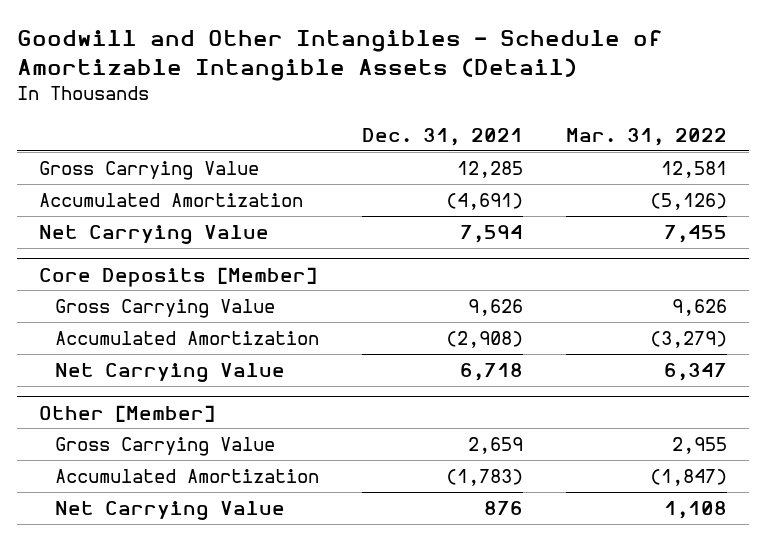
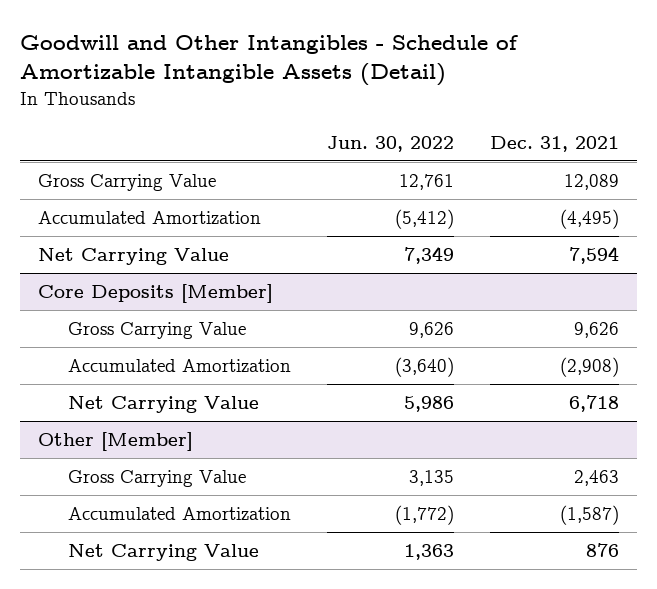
[566,127,728,146] Mar. 31, 2022 -> none
none -> [326,136,454,153] Jun. 30, 2022
[457,160,524,178] 12,285 -> [563,173,619,190] 12,089
[446,192,524,210] (4,691) -> [559,208,619,229] (4,495)
[468,436,524,454] 2,659 -> [573,469,619,486] 2,463
[446,468,524,486] (1,783) -> [559,504,619,525] (1,587)

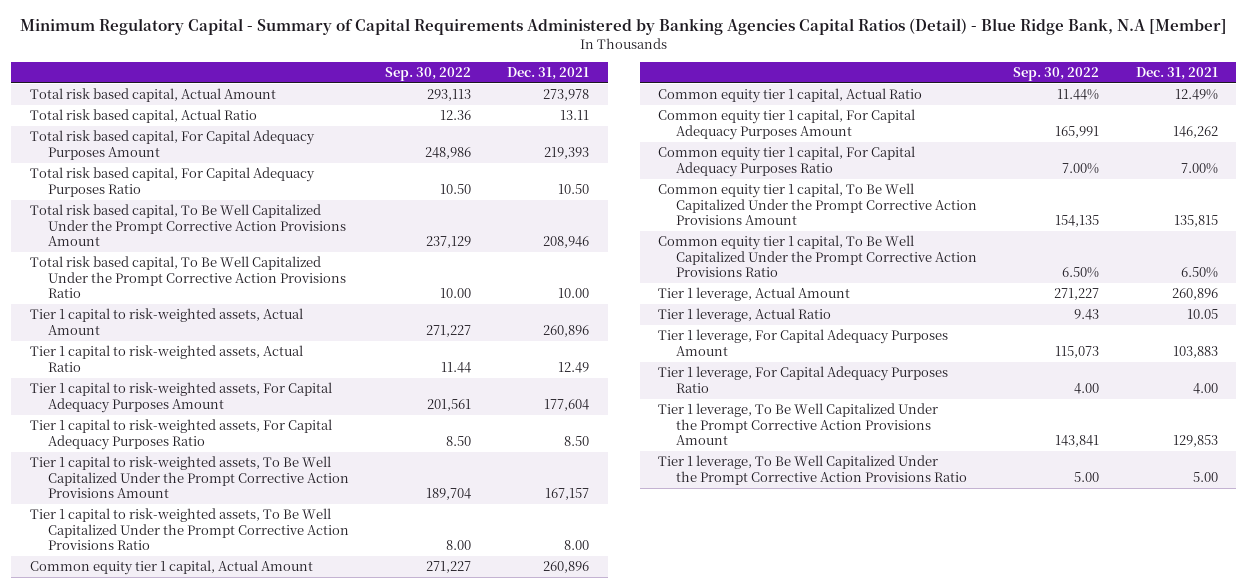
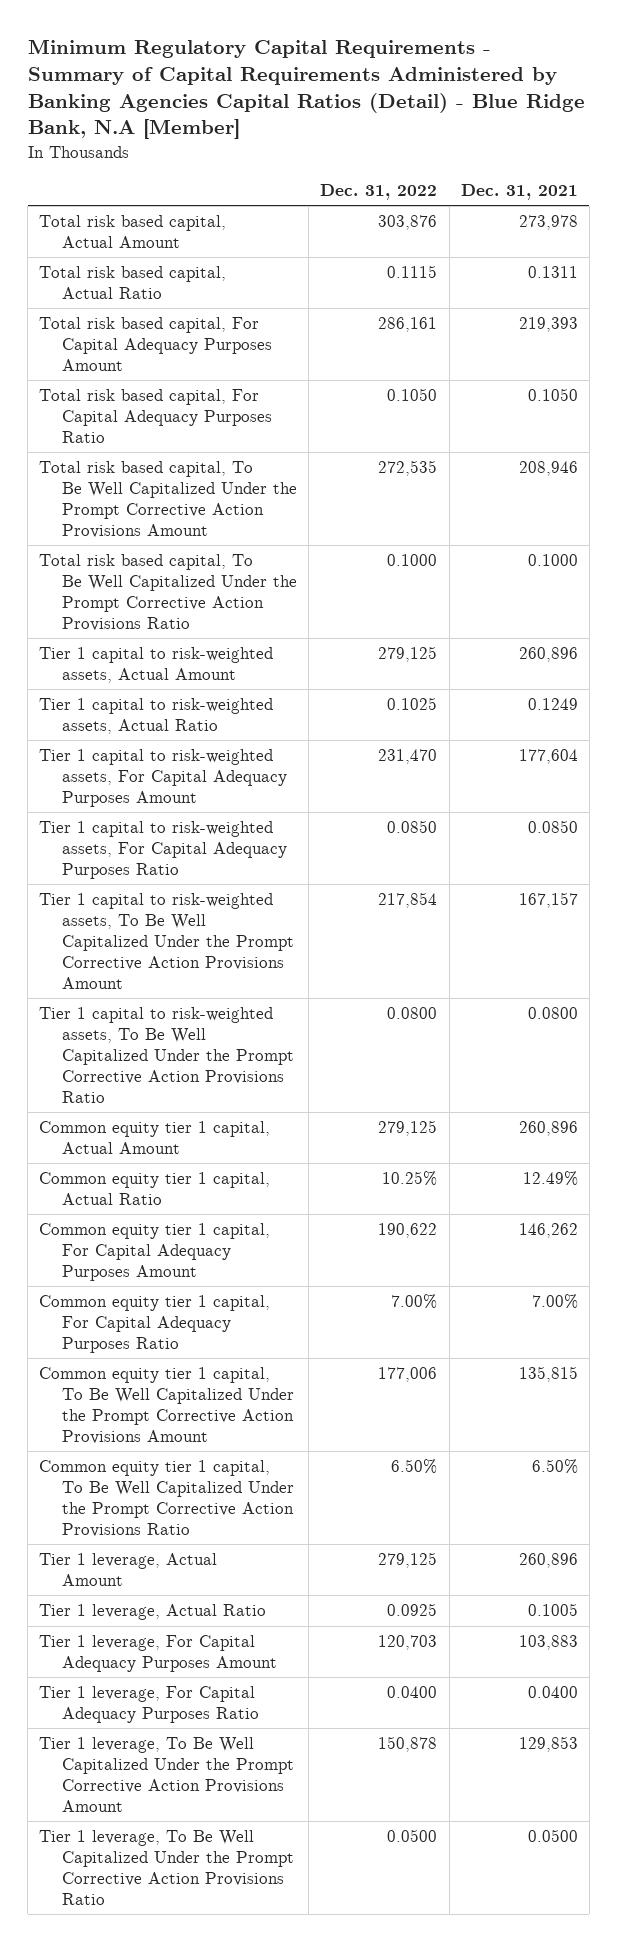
[19,18,1227,36] Minimum Regulatory Capital - Summary of Capital Requirements Administered by Banking Agencies Capital Ratios (Detail) - Blue Ridge Bank, N.A [Member] -> [27,39,585,140] Minimum Regulatory Capital Requirements - Summary of Capital Requirements Administered by Banking Agencies Capital Ratios (Detail) - Blue Ridge Bank, N.A [Member]
[385,66,472,81] Sep. 30, 2022 -> none
none -> [320,184,438,201] Dec. 31, 2022
[560,110,590,121] 13.11 -> [527,266,578,279] 0.1311
[558,183,590,194] 10.50 -> [527,388,578,402] 0.1050
[558,288,590,299] 10.00 -> [527,554,578,567] 0.1000
[558,361,590,373] 12.49 -> [527,698,578,711] 0.1249
[564,435,590,446] 8.50 -> [527,820,578,834] 0.0850
[564,540,590,551] 8.00 -> [527,1007,578,1020] 0.0800
[1186,309,1218,320] 10.05 -> [527,1603,578,1617] 0.1005
[1192,382,1218,394] 4.00 -> [527,1686,578,1699] 0.0400
[1192,471,1218,482] 5.00 -> [527,1829,578,1843] 0.0500

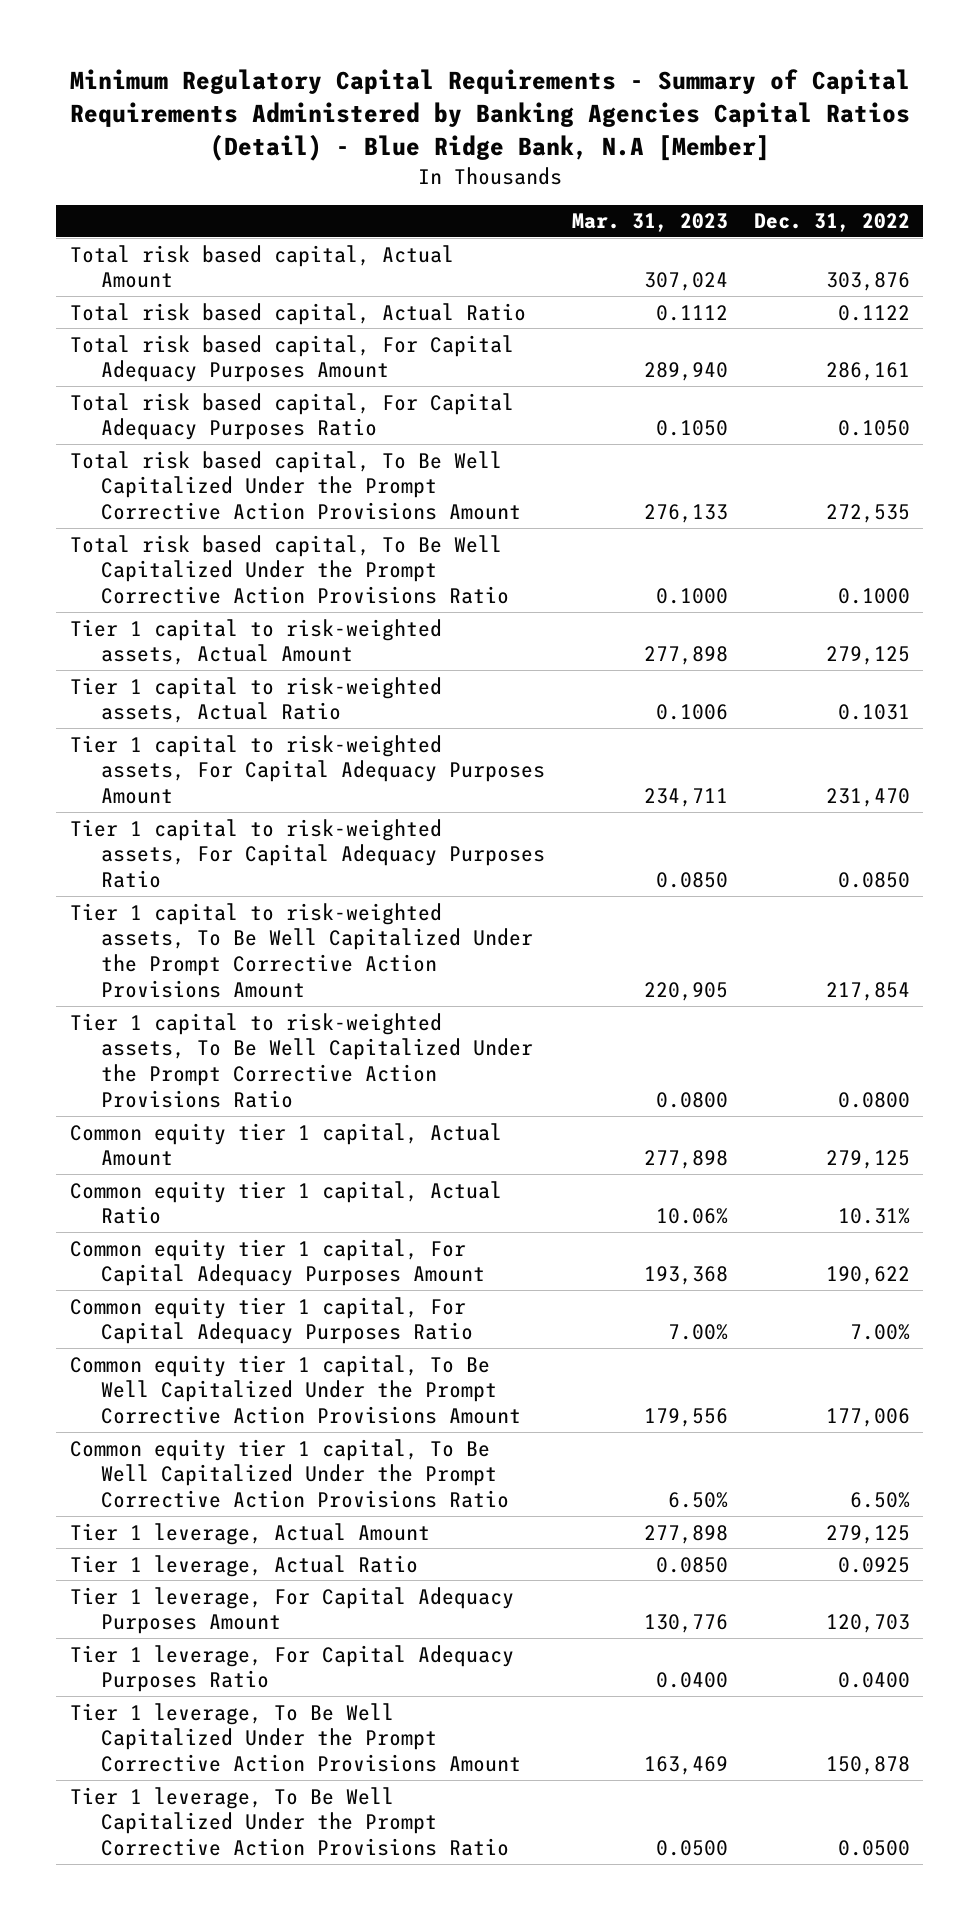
[460,184,578,201] Dec. 31, 2021 -> none
none -> [571,213,728,233] Mar. 31, 2023
[387,265,438,279] 0.1115 -> [838,304,911,321] 0.1122
[387,697,438,711] 0.1025 -> [838,704,911,721] 0.1031
[382,1171,438,1187] 10.25% -> [838,1208,911,1225] 10.31%

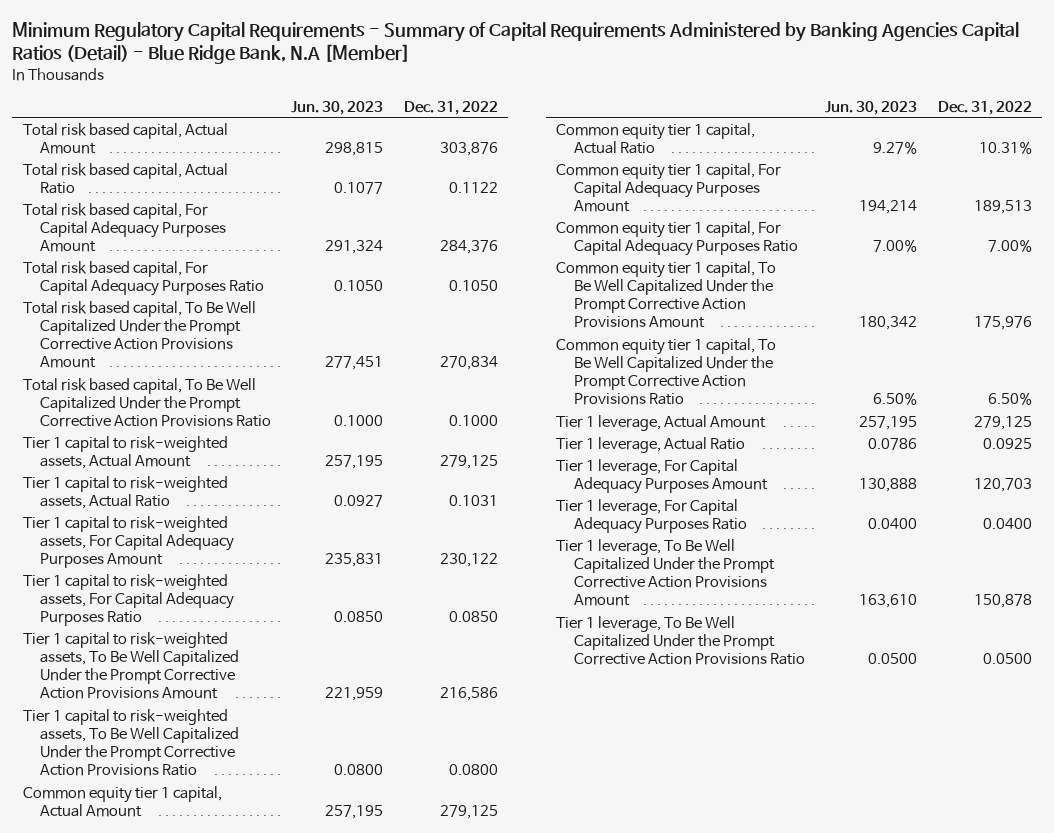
[571,213,728,233] Mar. 31, 2023 -> none
none -> [291,100,384,115] Jun. 30, 2023
[826,362,911,382] 286,161 -> [439,239,498,254] 284,376
[826,504,911,524] 272,535 -> [439,355,498,370] 270,834
[826,788,911,808] 231,470 -> [439,552,498,567] 230,122
[826,982,911,1002] 217,854 -> [439,686,498,701] 216,586
[826,1266,911,1286] 190,622 -> [973,199,1032,214] 189,513
[826,1408,911,1428] 177,006 -> [973,315,1032,330] 175,976

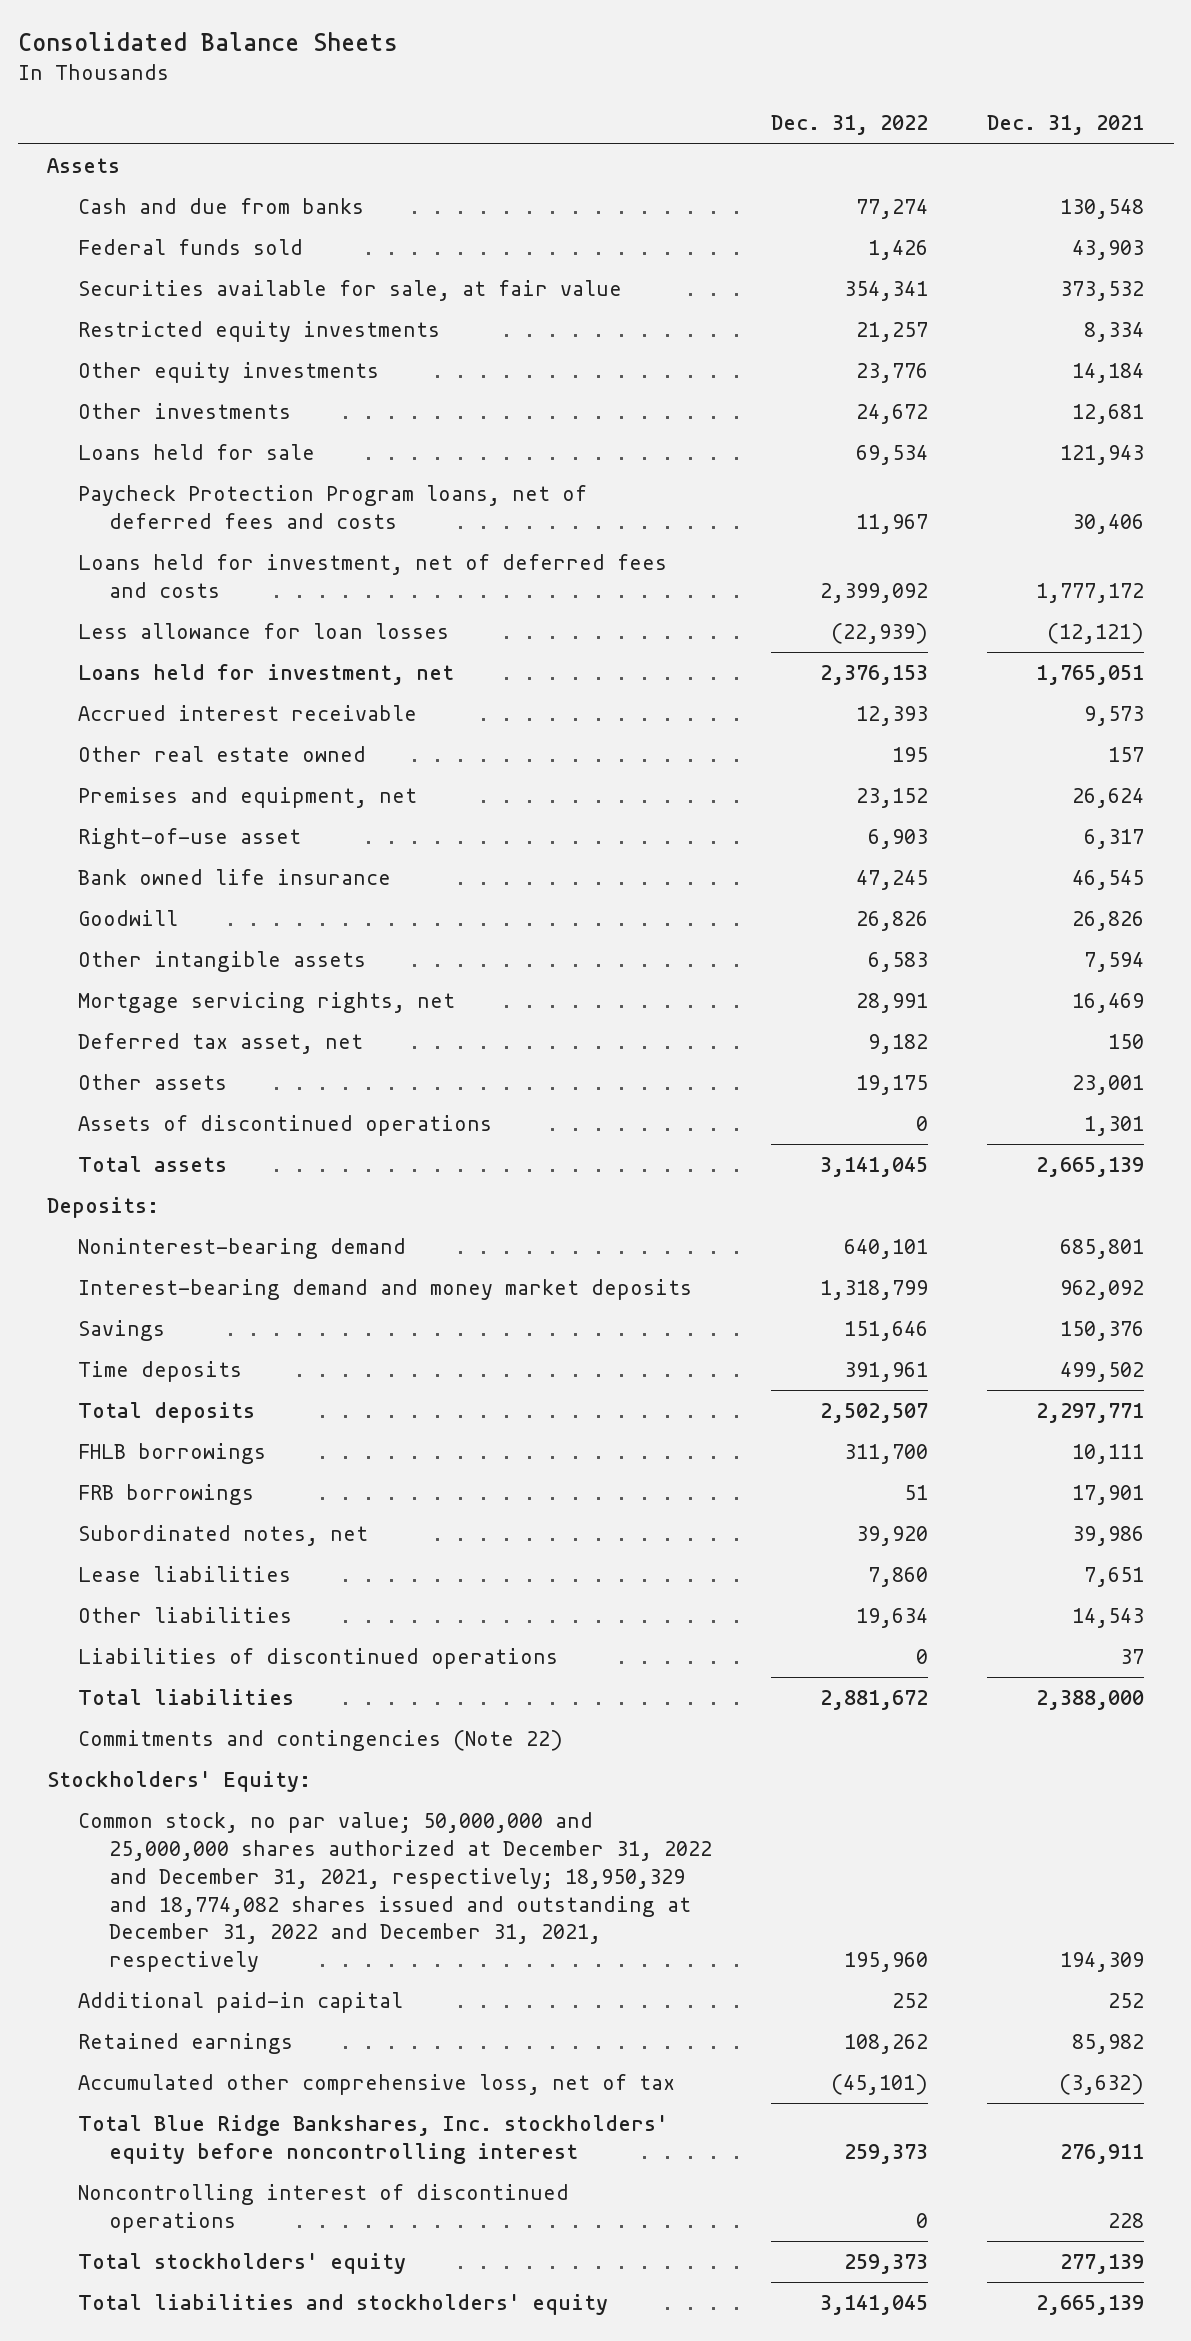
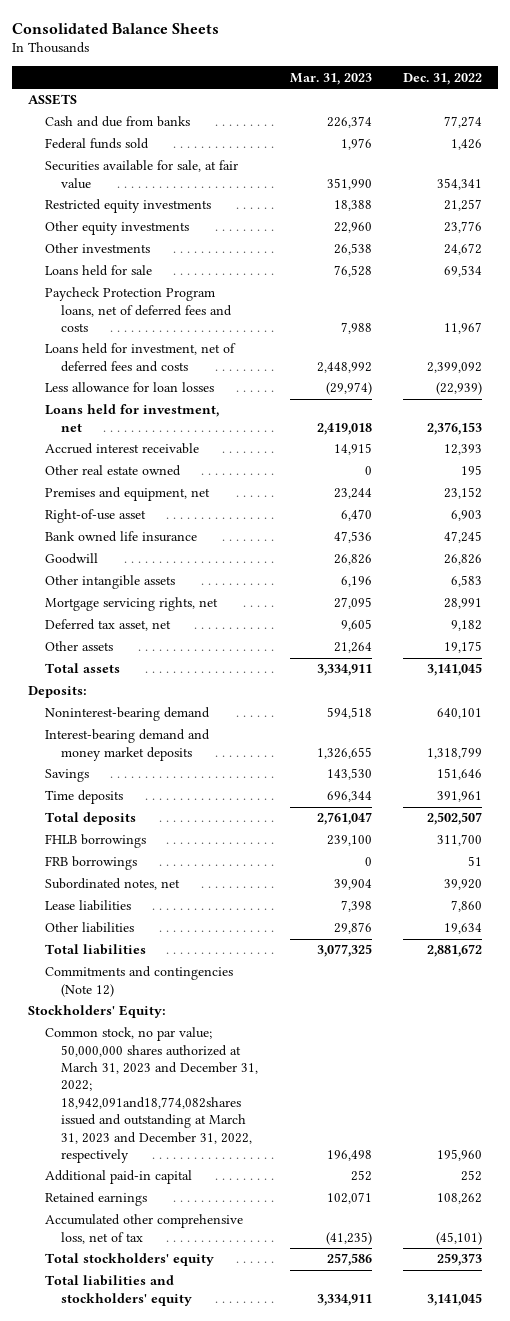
[987,115,1145,136] Dec. 31, 2021 -> none
none -> [289,72,372,85] Mar. 31, 2023
[47,158,121,174] Assets -> [27,94,77,106] ASSETS
[78,1115,493,1137] Assets of discontinued operations -> none
[78,1648,559,1670] Liabilities of discontinued operations -> none
[78,1730,564,1752] Commitments and contingencies (Note 22) -> [44,966,233,997] Commitments and contingencies (Note 12)
[78,1812,713,1973] Common stock, no par value; 50,000,000 and 25,000,000 shares authorized at December 31, 2022 and December 31, 2021, respectively; 18,950,329 and 18,774,082 shares issued and outstanding at December 31, 2022 and December 31, 2021, respectively -> [44,1027,259,1163] Common stock, no par value; 50,000,000 shares authorized at March 31, 2023 and December 31, 2022; 18,942,091and18,774,082shares issued and outstanding at March 31, 2023 and December 31, 2022, respectively
[78,2115,669,2165] Total Blue Ridge Bankshares, Inc. stockholders' equity before noncontrolling interest -> none
[78,2184,570,2234] Noncontrolling interest of discontinued operations -> none

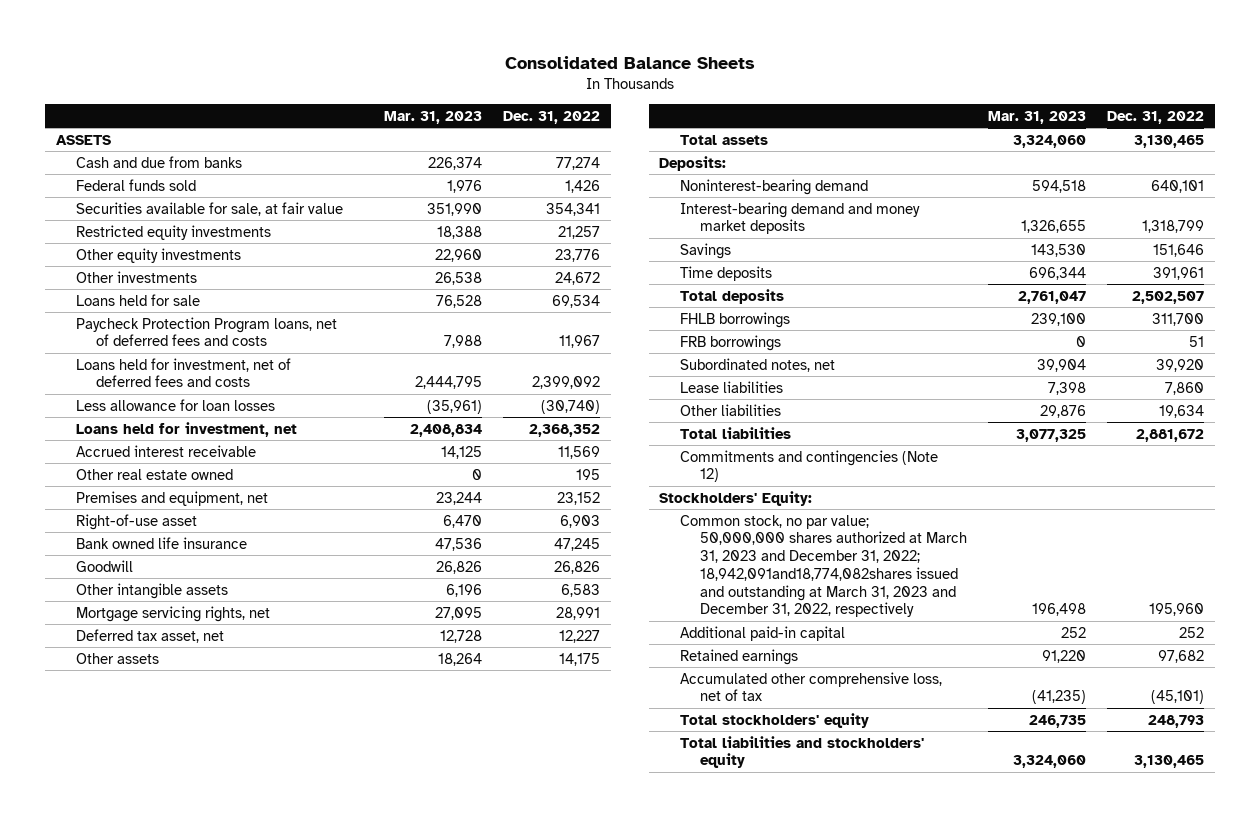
[316,361,372,373] 2,448,992 -> [415,376,483,390] 2,444,795
[325,382,372,396] (29,974) -> [427,399,483,414] (35,961)
[435,382,482,396] (22,939) -> [541,399,601,414] (30,740)
[316,422,372,435] 2,419,018 -> [410,423,483,437] 2,408,834
[426,421,482,435] 2,376,153 -> [529,423,601,437] 2,368,352
[333,443,372,456] 14,915 -> [441,445,483,459] 14,125
[443,444,482,456] 12,393 -> [558,445,601,459] 11,569
[340,619,372,632] 9,605 -> [440,629,483,643] 12,728
[450,620,482,632] 9,182 -> [559,629,601,643] 12,227
[333,642,372,654] 21,264 -> [438,652,483,666] 18,264
[443,641,482,654] 19,175 -> [559,652,601,666] 14,175
[316,664,372,677] 3,334,911 -> [1012,134,1086,148] 3,324,060
[426,663,482,677] 3,141,045 -> [1133,134,1204,148] 3,130,465
[326,1192,372,1205] 102,071 -> [1041,649,1086,663] 91,220
[436,1193,482,1205] 108,262 -> [1157,649,1204,663] 97,682
[326,1253,372,1267] 257,586 -> [1028,714,1086,728] 246,735
[436,1253,482,1267] 259,373 -> [1147,714,1204,728] 248,793
[316,1293,372,1306] 3,334,911 -> [1012,755,1086,769] 3,324,060
[426,1292,482,1306] 3,141,045 -> [1133,755,1204,769] 3,130,465

